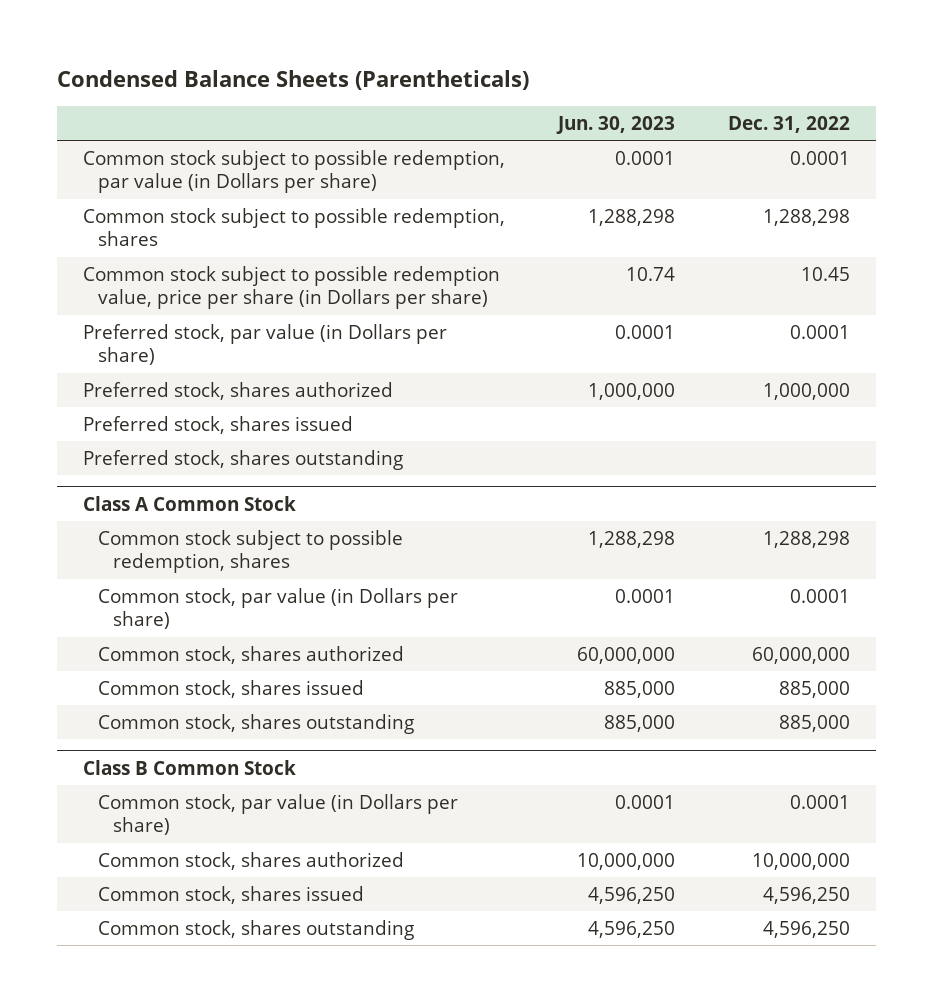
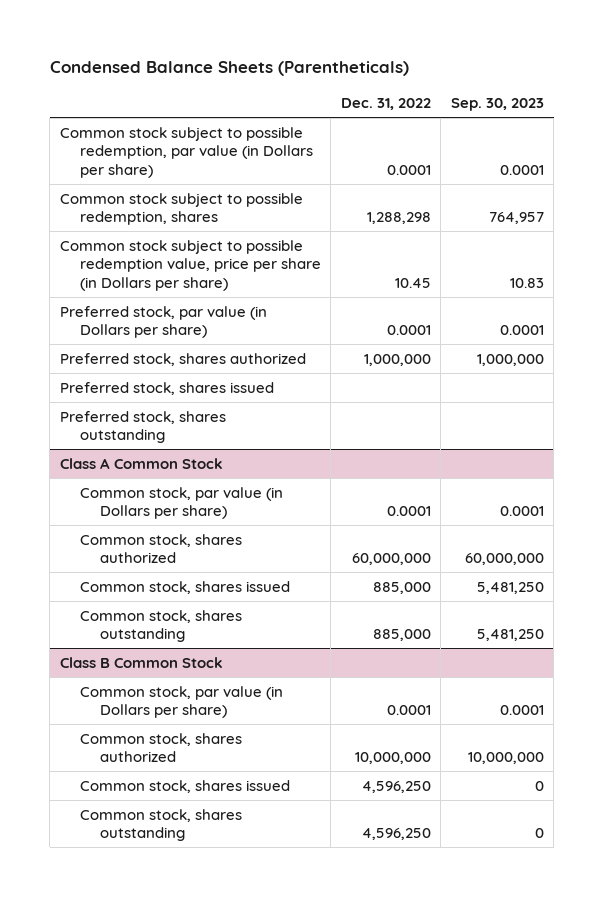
[556,115,676,134] Jun. 30, 2023 -> none
none -> [450,97,544,111] Sep. 30, 2023
[98,529,404,574] Common stock subject to possible redemption, shares -> none

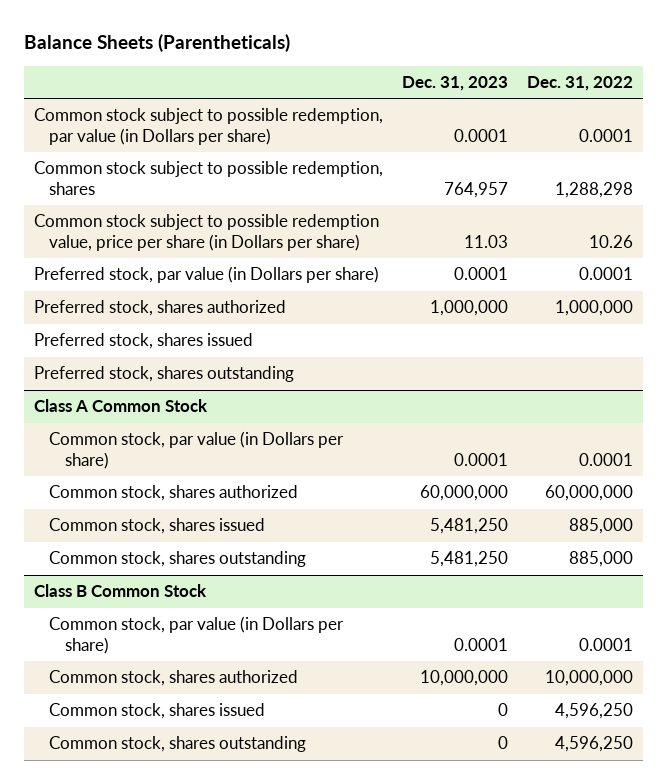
[49,61,409,77] Condensed Balance Sheets (Parentheticals) -> [23,34,290,53] Balance Sheets (Parentheticals)
[450,97,544,111] Sep. 30, 2023 -> none
none -> [401,75,508,91] Dec. 31, 2023
[394,277,431,288] 10.45 -> [589,234,634,248] 10.26

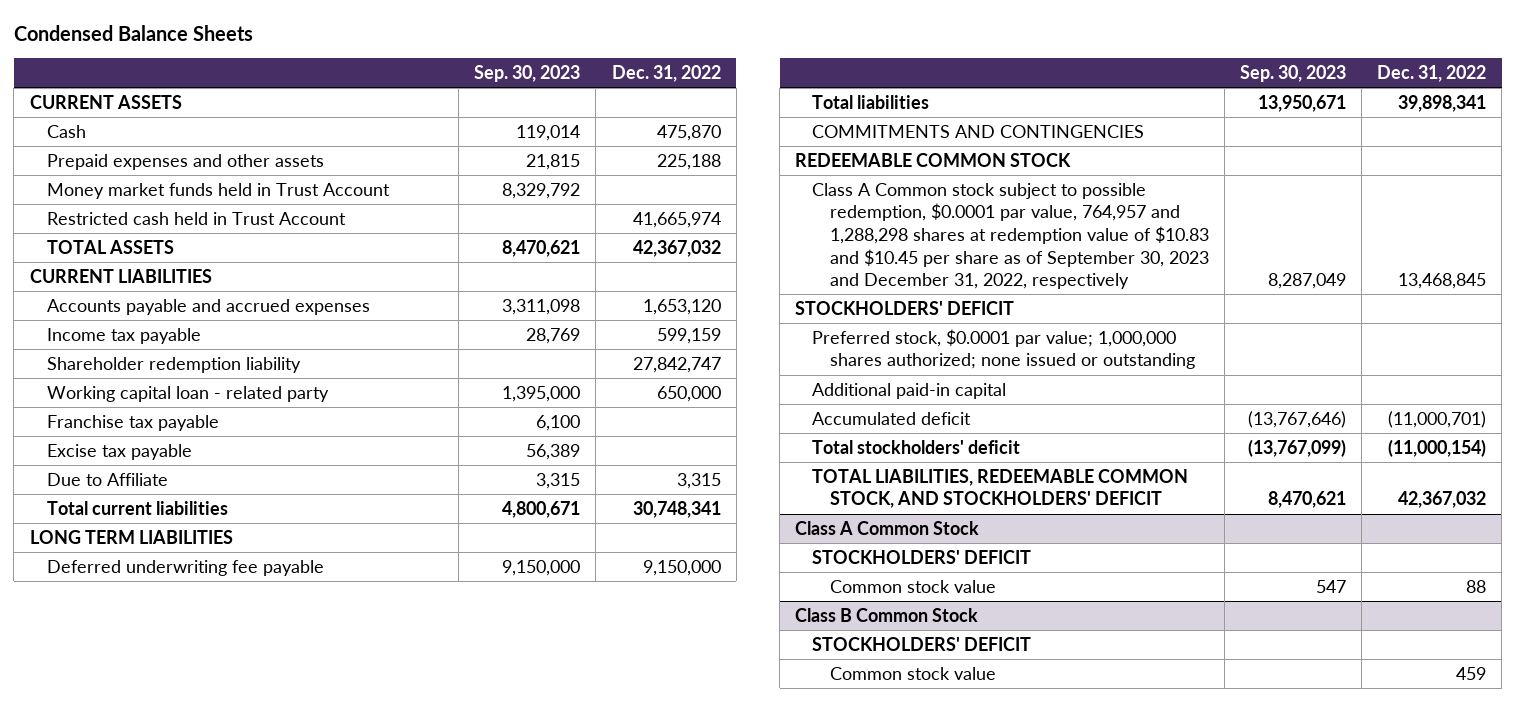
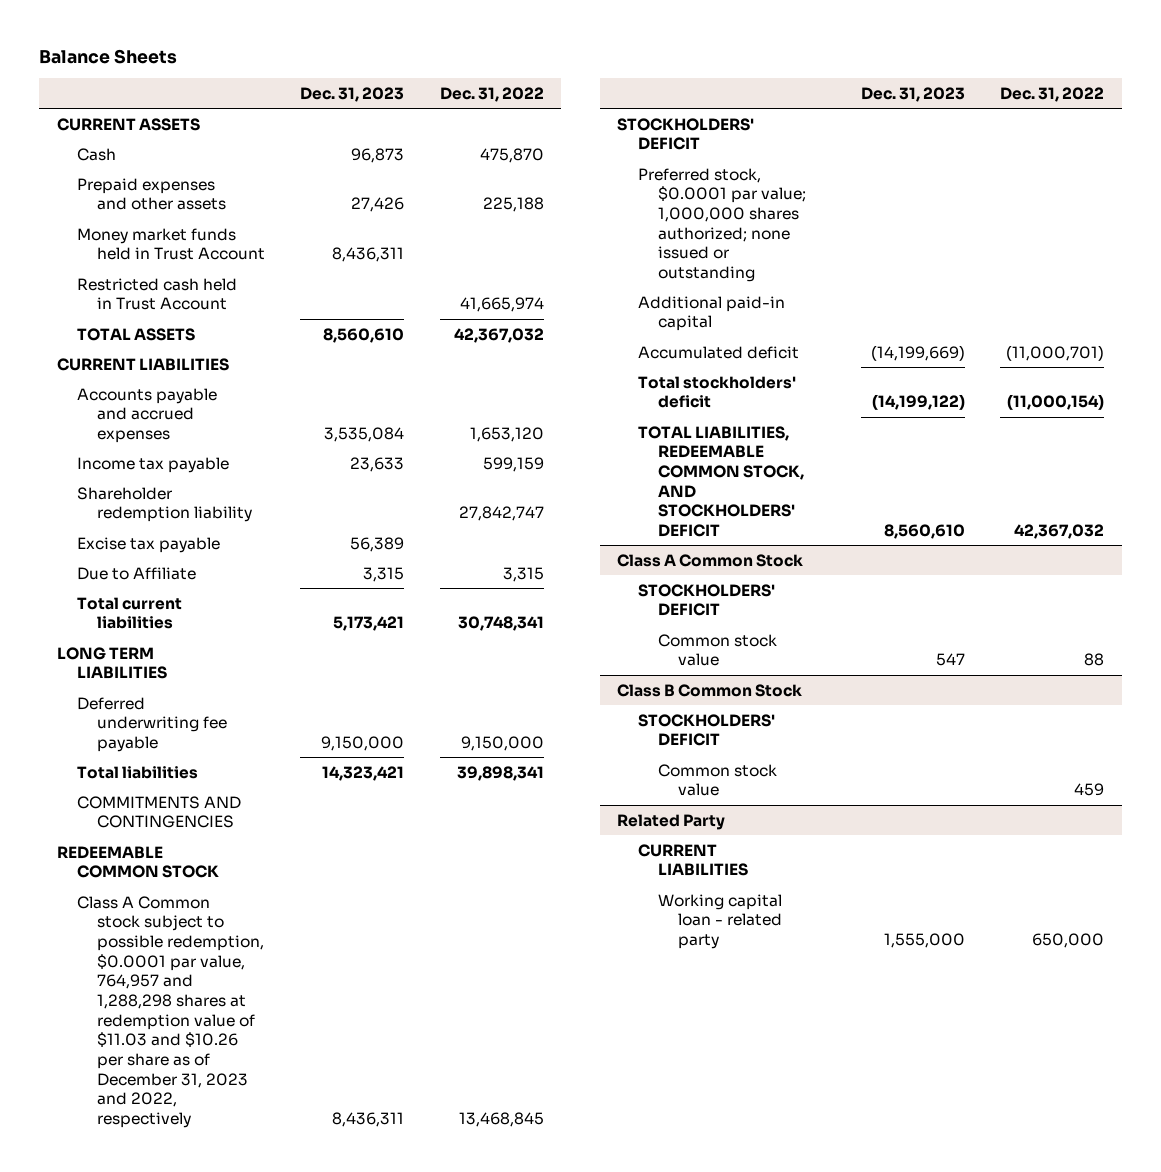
[13,24,253,41] Condensed Balance Sheets -> [39,49,178,65] Balance Sheets
[474,65,581,83] Sep. 30, 2023 -> none
none -> [300,87,405,103] Dec. 31, 2023
[46,385,329,402] Working capital loan - related party -> none
[46,414,219,431] Franchise tax payable -> none
[812,182,1209,290] Class A Common stock subject to possible redemption, $0.0001 par value, 764,957 and 1,288,298 shares at redemption value of $10.83 and $10.45 per share as of September 30, 2023 and December 31, 2022, respectively -> [77,895,265,1128] Class A Common stock subject to possible redemption, $0.0001 par value, 764,957 and 1,288,298 shares at redemption value of $11.03 and $10.26 per share as of December 31, 2023 and 2022, respectively
none -> [617,813,726,830] Related Party
none -> [637,843,748,877] CURRENT LIABILITIES
none -> [657,893,783,949] Working capital loan - related party

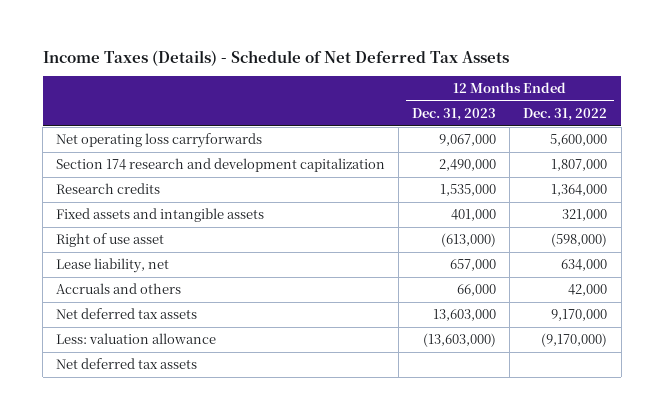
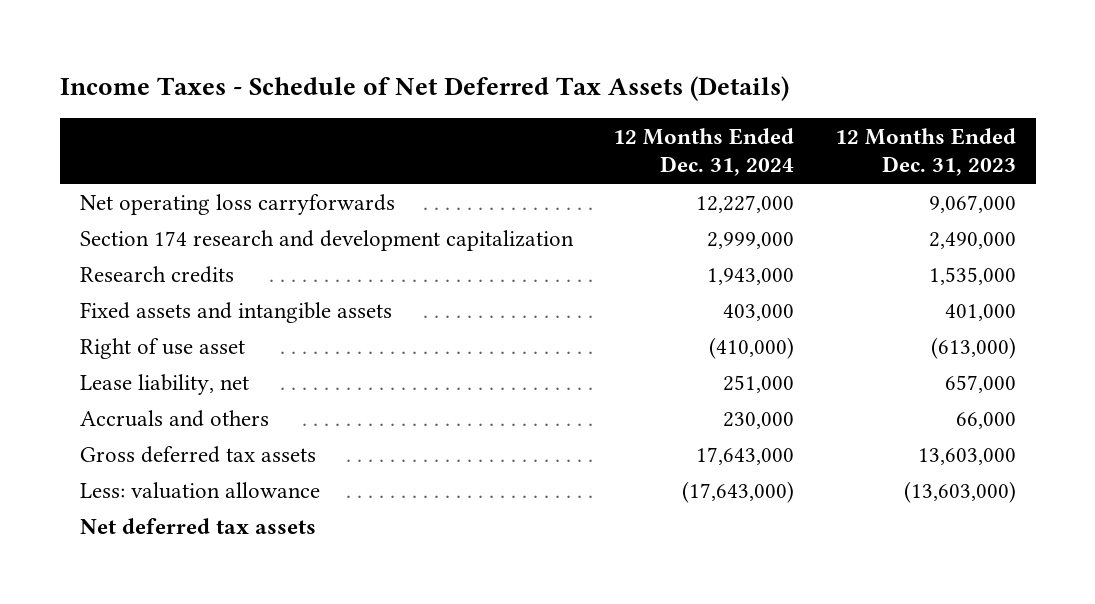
[42,49,509,66] Income Taxes (Details) - Schedule of Net Deferred Tax Assets -> [59,76,789,102] Income Taxes - Schedule of Net Deferred Tax Assets (Details)
[523,107,608,121] Dec. 31, 2022 -> none
none -> [613,128,795,177] 12 Months Ended Dec. 31, 2024
[56,308,198,320] Net deferred tax assets -> [79,445,316,463] Gross deferred tax assets

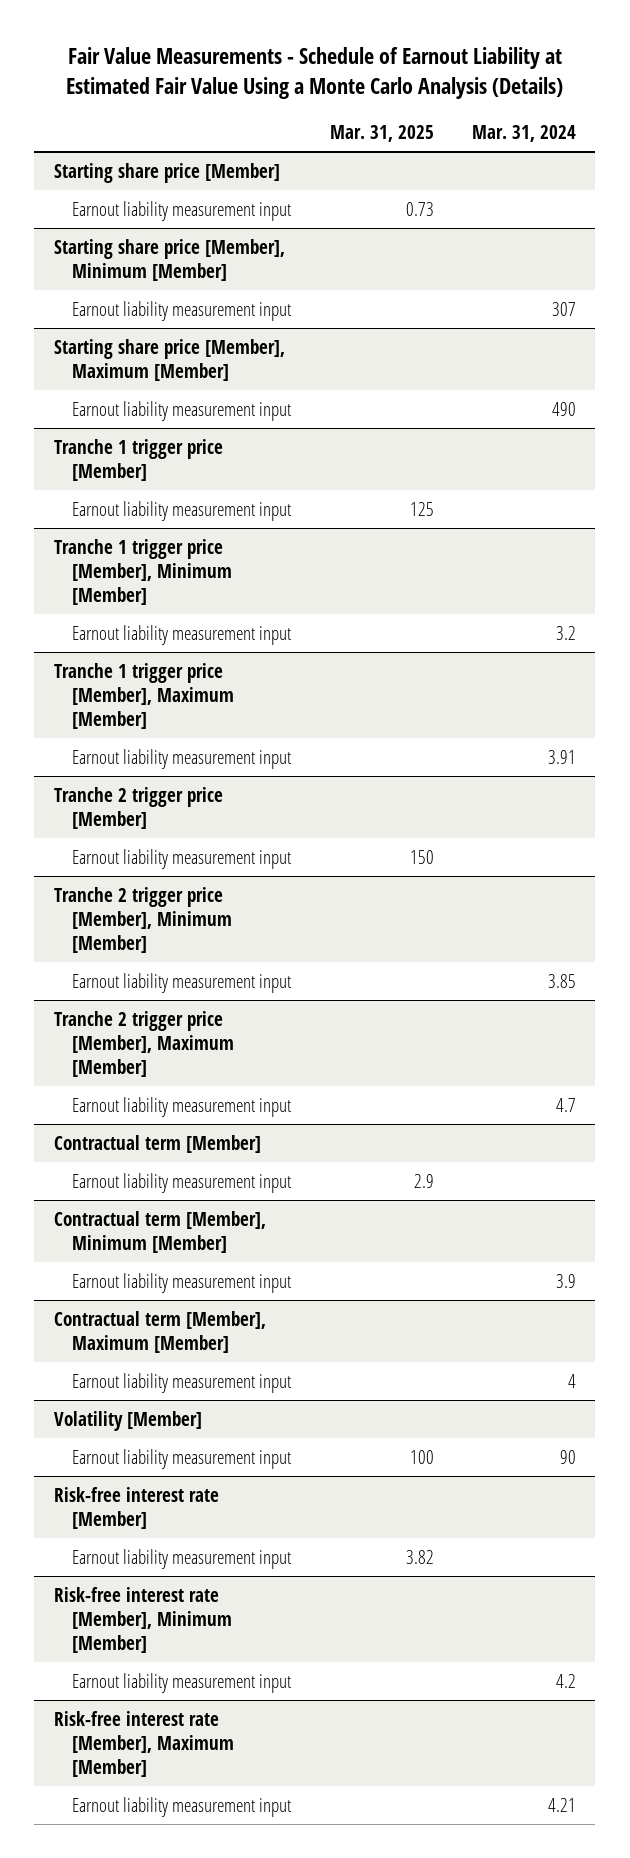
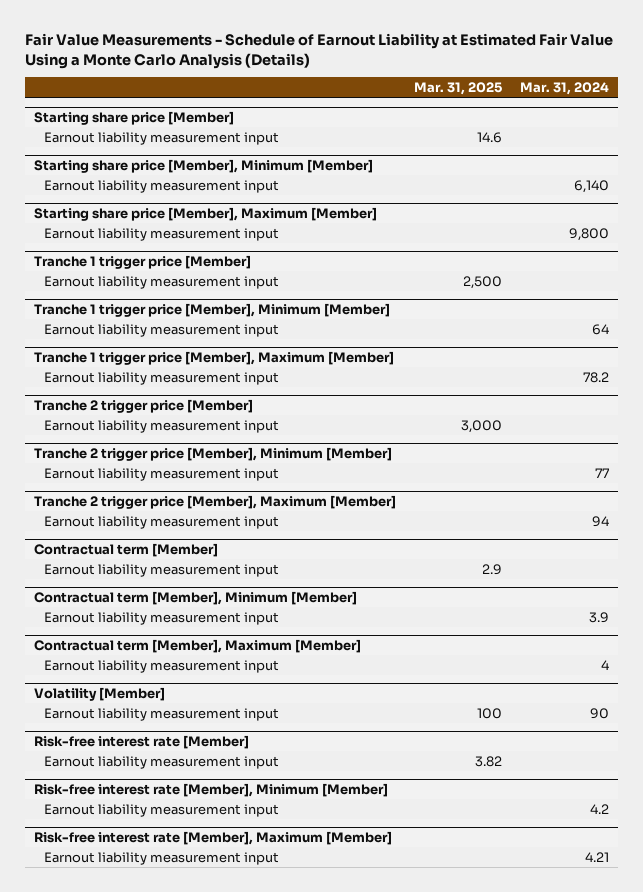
[405,202,434,217] 0.73 -> [476,131,502,143] 14.6
[552,302,577,317] 307 -> [573,179,609,193] 6,140
[552,402,577,417] 490 -> [568,227,609,241] 9,800
[409,502,434,517] 125 -> [462,275,502,289] 2,500
[556,626,577,641] 3.2 -> [591,323,609,335] 64
[548,750,577,765] 3.91 -> [582,371,609,383] 78.2
[409,850,434,865] 150 -> [460,419,502,433] 3,000
[548,974,577,989] 3.85 -> [594,467,609,478] 77
[556,1098,577,1113] 4.7 -> [591,515,609,527] 94

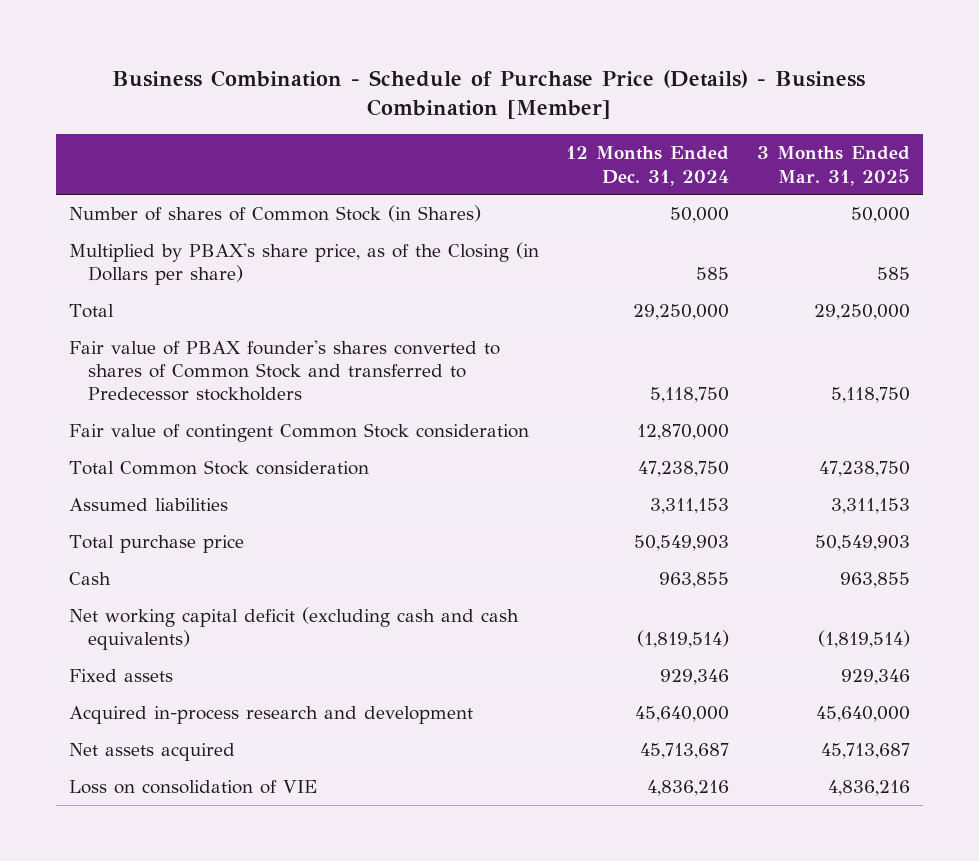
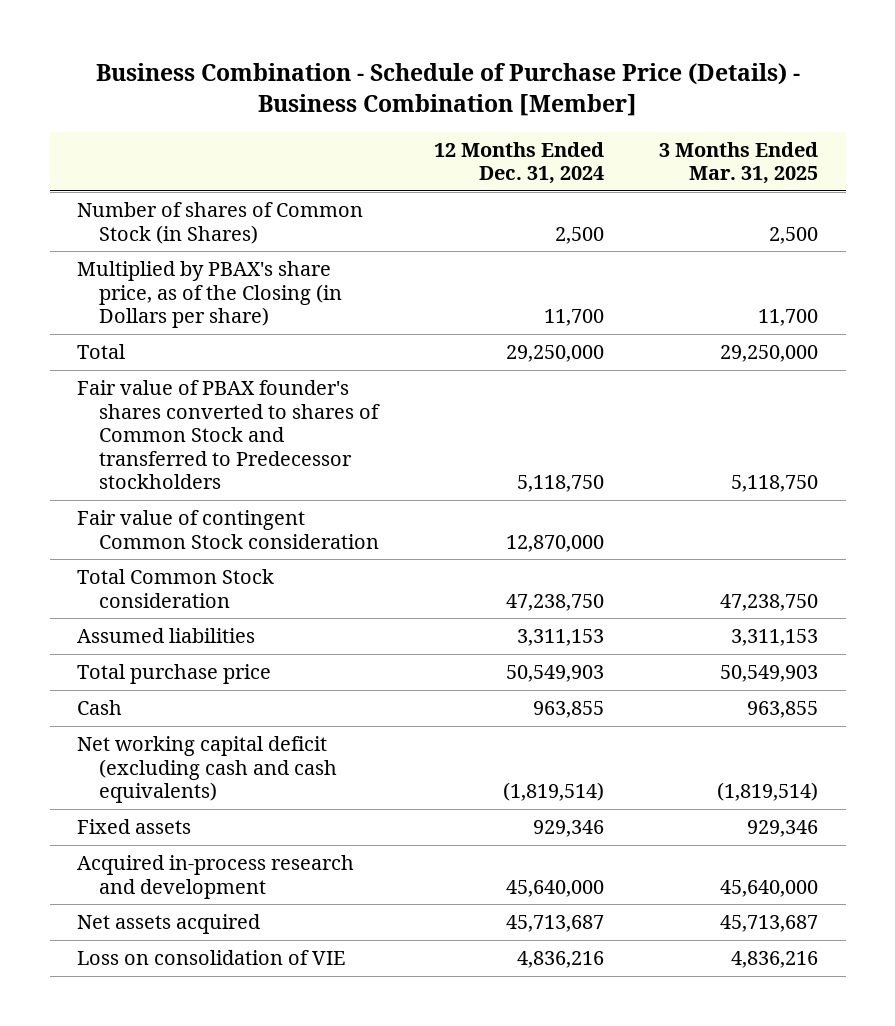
[670,206,730,223] 50,000 -> [555,226,605,244] 2,500
[850,206,910,223] 50,000 -> [769,226,819,244] 2,500
[696,267,730,281] 585 -> [544,309,605,327] 11,700
[876,267,910,281] 585 -> [758,309,819,327] 11,700

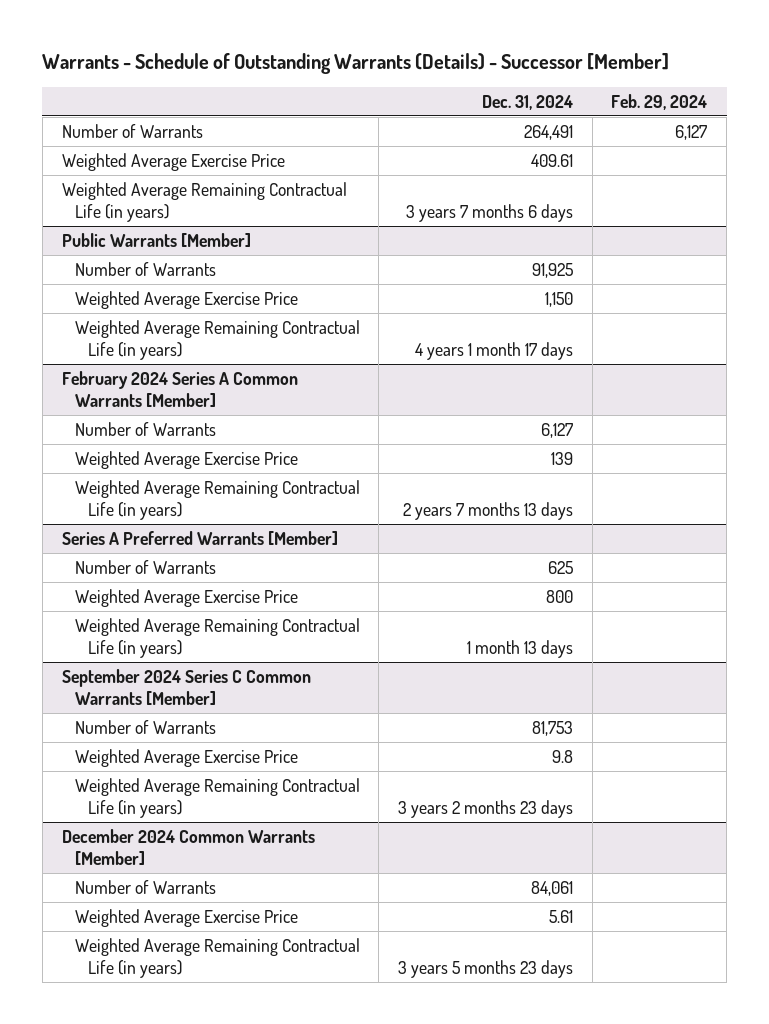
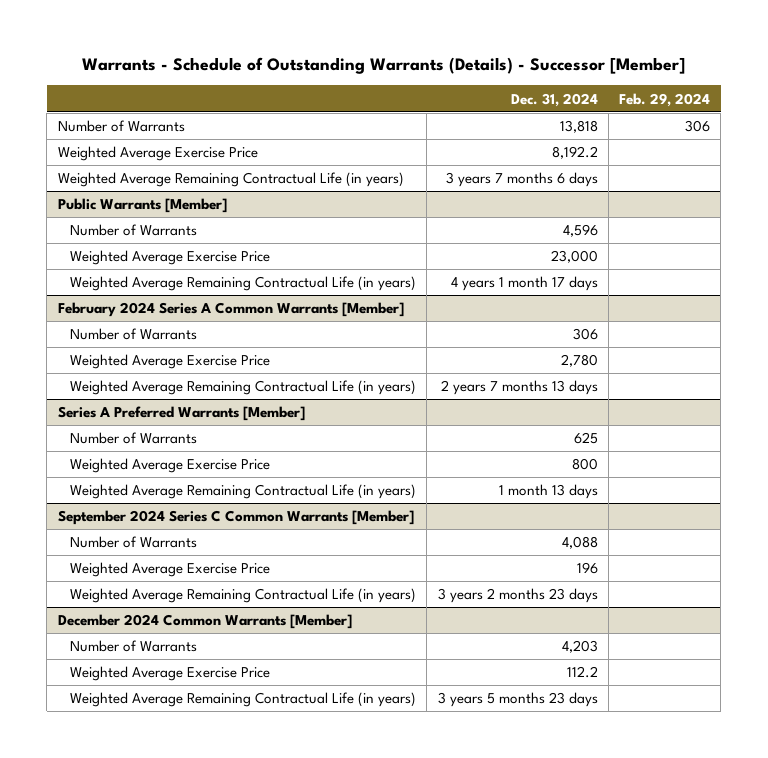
[524,125,574,141] 264,491 -> [559,120,598,134] 13,818
[675,125,708,141] 6,127 -> [684,120,710,133] 306
[531,154,574,168] 409.61 -> [551,146,598,160] 8,192.2
[532,263,574,279] 91,925 -> [562,224,598,238] 4,596
[545,292,574,308] 1,150 -> [550,250,598,264] 23,000
[541,423,574,439] 6,127 -> [572,328,598,341] 306
[551,452,574,466] 139 -> [560,354,598,368] 2,780
[532,721,574,737] 81,753 -> [561,536,598,550] 4,088
[552,750,574,764] 9.8 -> [576,562,598,575] 196
[531,881,574,897] 84,061 -> [561,640,598,654] 4,203
[549,910,574,924] 5.61 -> [566,666,598,679] 112.2

